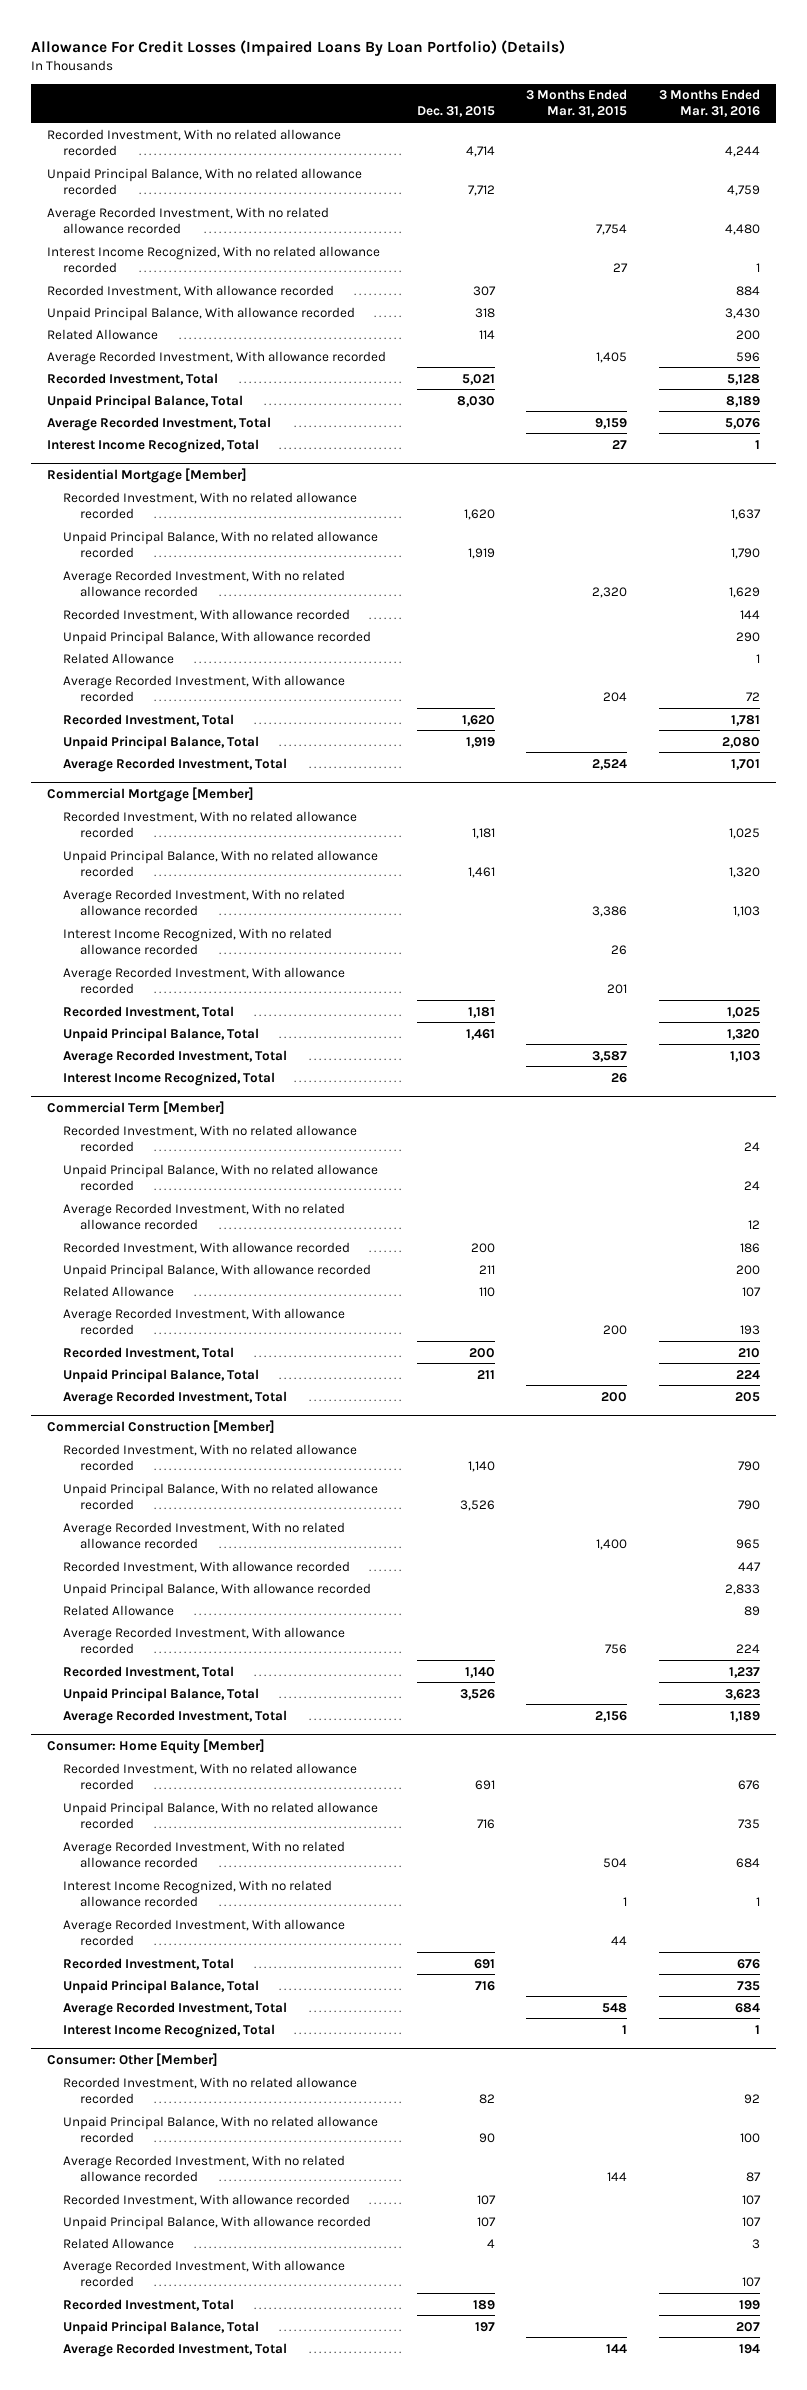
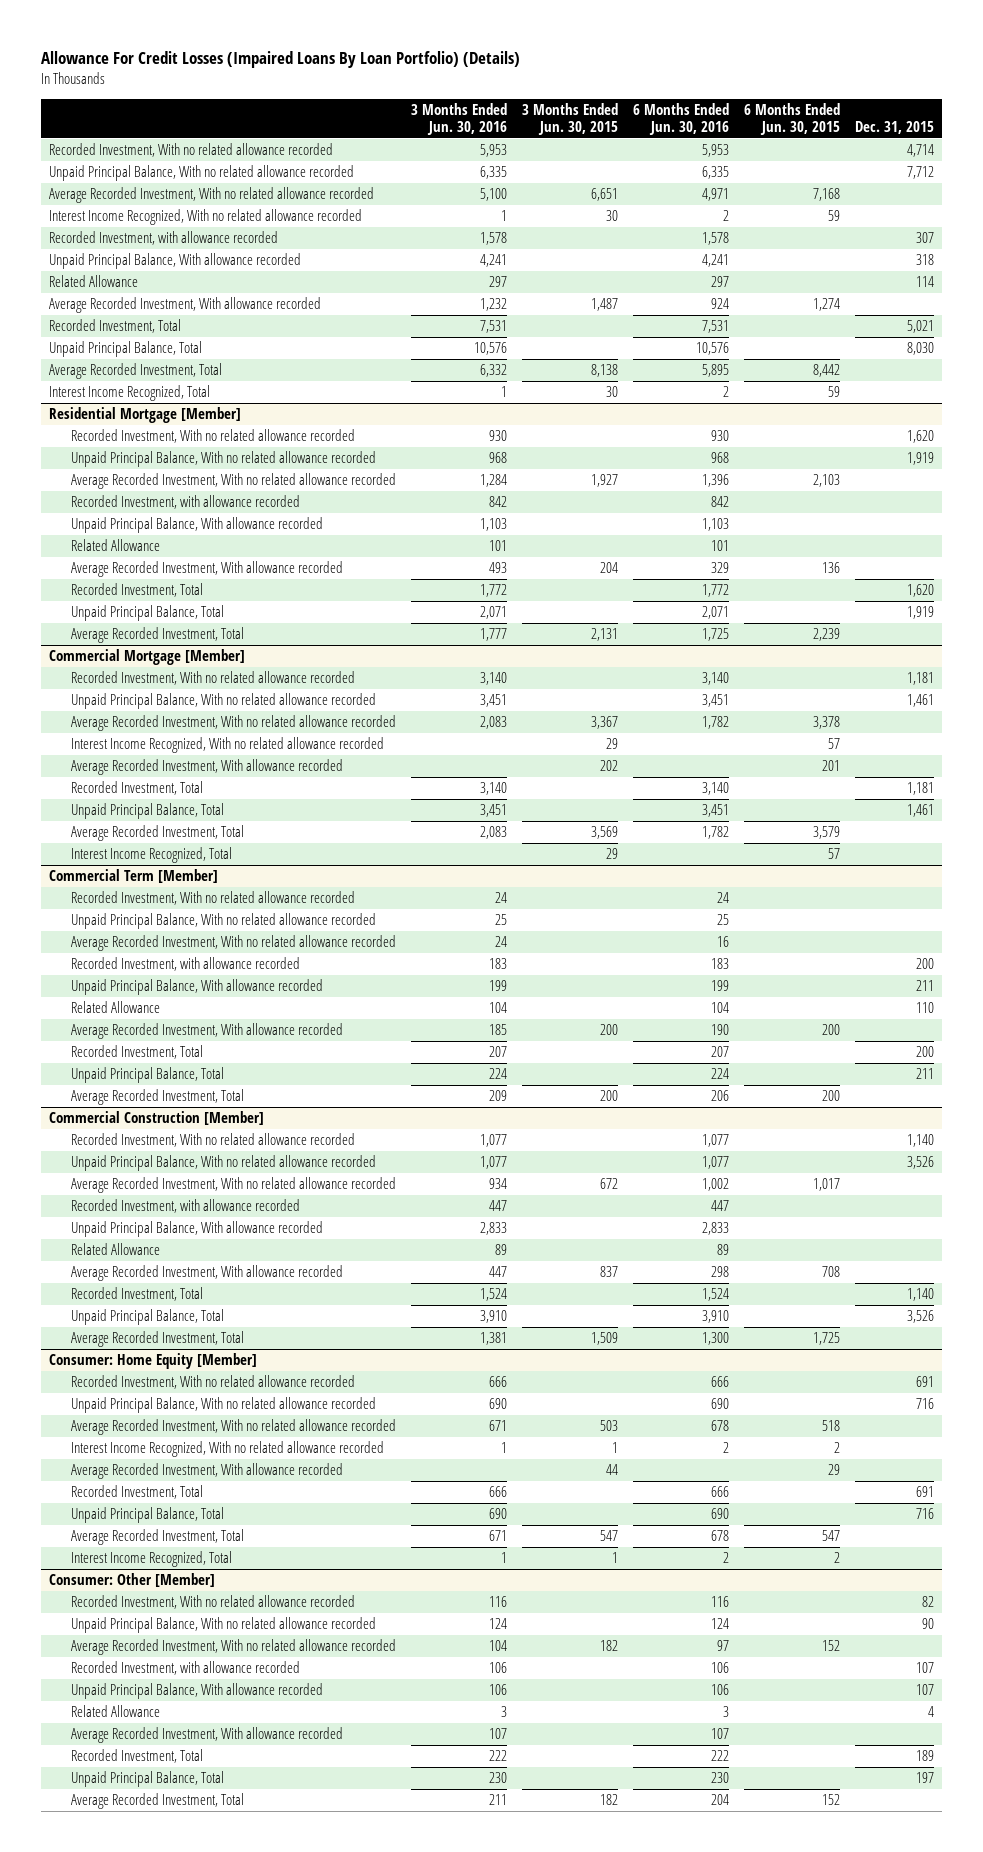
[526,89,628,118] 3 Months Ended Mar. 31, 2015 -> none
[658,89,760,118] 3 Months Ended Mar. 31, 2016 -> none
none -> [411,102,508,136] 3 Months Ended Jun. 30, 2016
none -> [522,102,619,136] 3 Months Ended Jun. 30, 2015
none -> [633,102,730,136] 6 Months Ended Jun. 30, 2016
none -> [744,102,841,136] 6 Months Ended Jun. 30, 2015
[46,284,334,297] Recorded Investment, With allowance recorded -> [48,231,278,246] Recorded Investment, with allowance recorded
[63,608,351,621] Recorded Investment, With allowance recorded -> [71,495,301,510] Recorded Investment, with allowance recorded
[63,1241,351,1254] Recorded Investment, With allowance recorded -> [71,957,301,972] Recorded Investment, with allowance recorded
[63,1560,351,1573] Recorded Investment, With allowance recorded -> [71,1199,301,1214] Recorded Investment, with allowance recorded
[63,2193,351,2206] Recorded Investment, With allowance recorded -> [71,1661,301,1676] Recorded Investment, with allowance recorded

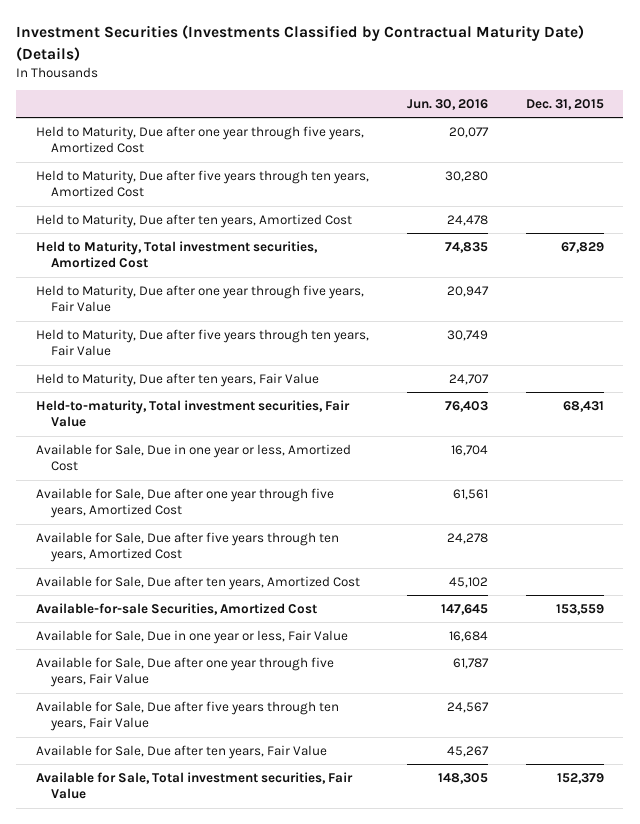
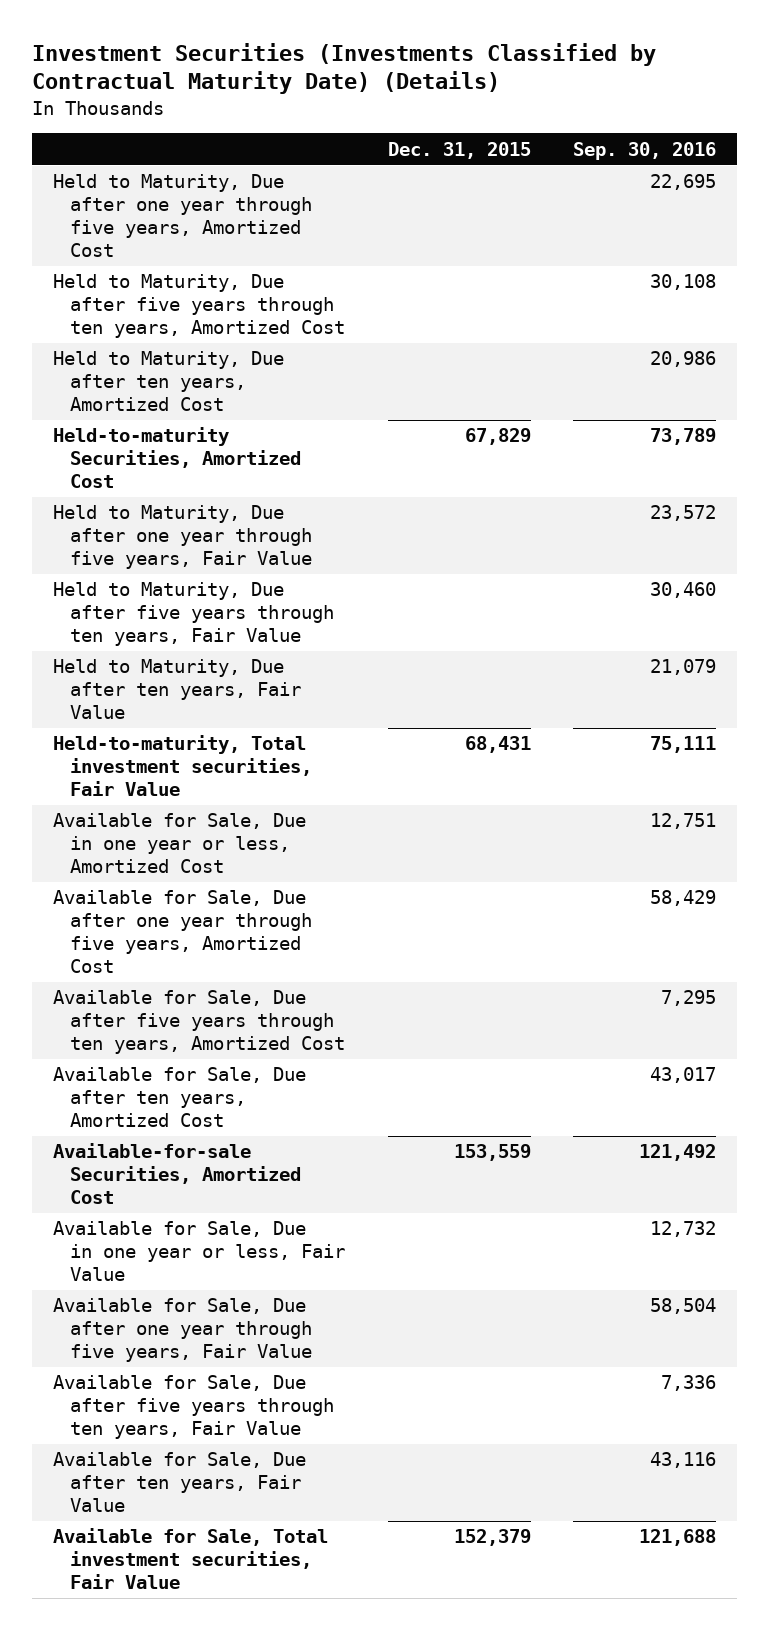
[406,99,488,111] Jun. 30, 2016 -> none
none -> [573,141,717,160] Sep. 30, 2016
[35,240,318,269] Held to Maturity, Total investment securities, Amortized Cost -> [52,427,302,489] Held-to-maturity Securities, Amortized Cost

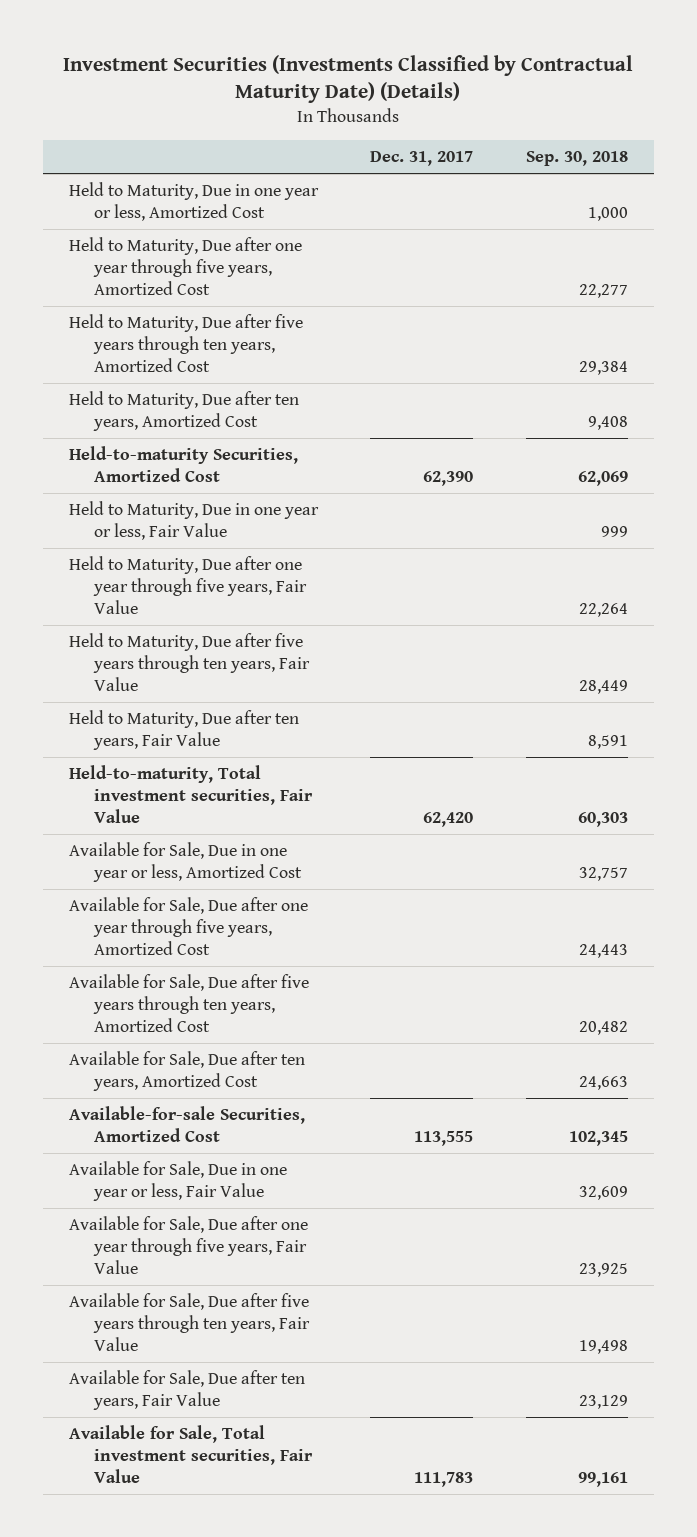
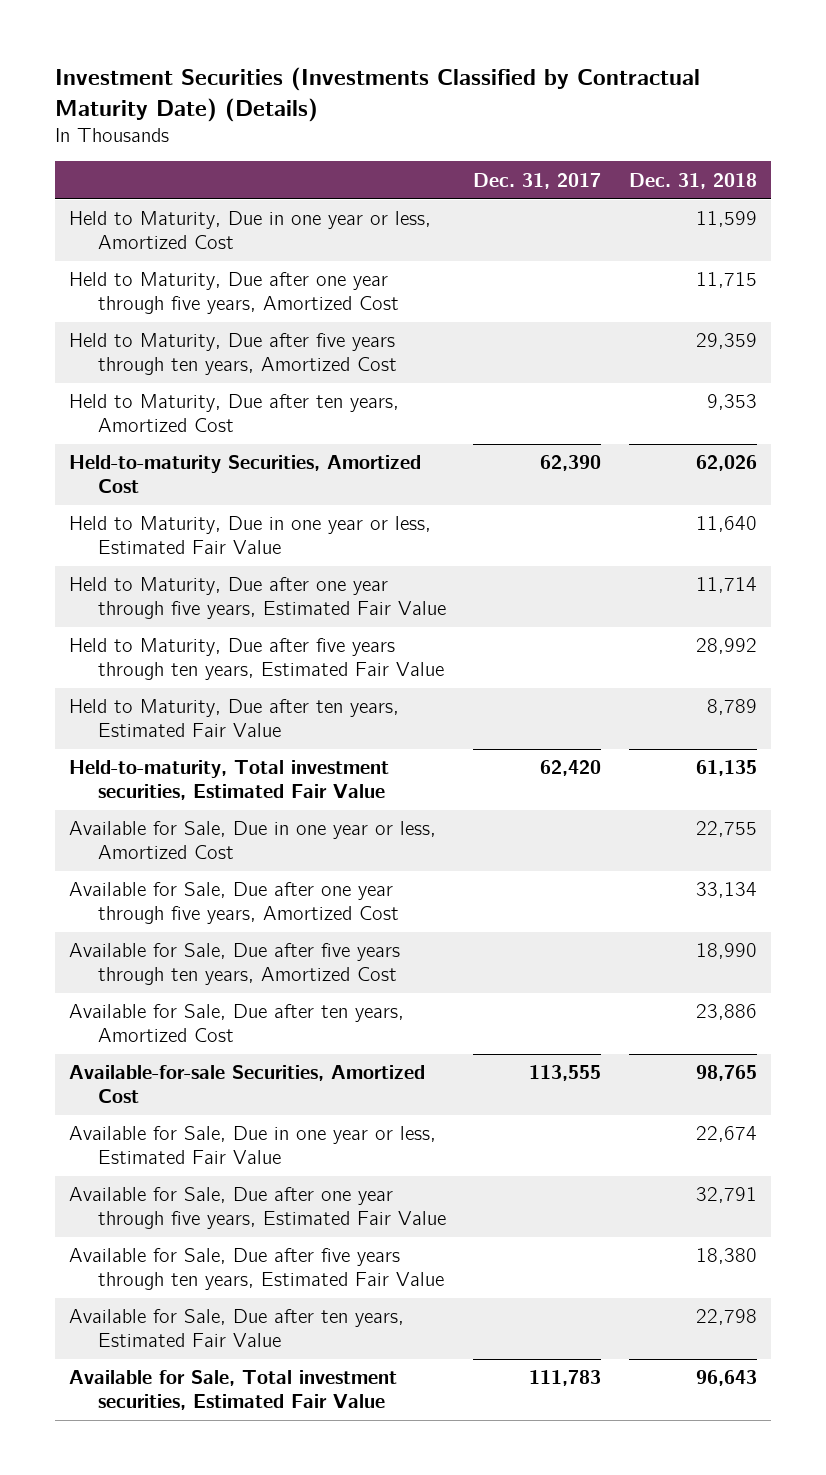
[525,151,628,167] Sep. 30, 2018 -> none
none -> [628,172,757,189] Dec. 31, 2018
[69,501,320,540] Held to Maturity, Due in one year or less, Fair Value -> [69,516,432,555] Held to Maturity, Due in one year or less, Estimated Fair Value
[69,556,308,614] Held to Maturity, Due after one year through five years, Fair Value -> [69,577,447,620] Held to Maturity, Due after one year through five years, Estimated Fair Value
[69,633,311,691] Held to Maturity, Due after five years through ten years, Fair Value -> [69,638,445,681] Held to Maturity, Due after five years through ten years, Estimated Fair Value
[69,710,300,750] Held to Maturity, Due after ten years, Fair Value -> [69,699,400,738] Held to Maturity, Due after ten years, Estimated Fair Value
[69,765,314,823] Held-to-maturity, Total investment securities, Fair Value -> [69,760,390,801] Held-to-maturity, Total investment securities, Estimated Fair Value
[69,1161,288,1201] Available for Sale, Due in one year or less, Fair Value -> [69,1126,437,1165] Available for Sale, Due in one year or less, Estimated Fair Value
[69,1216,309,1274] Available for Sale, Due after one year through five years, Fair Value -> [69,1187,447,1230] Available for Sale, Due after one year through five years, Estimated Fair Value
[69,1293,311,1351] Available for Sale, Due after five years through ten years, Fair Value -> [69,1248,445,1291] Available for Sale, Due after five years through ten years, Estimated Fair Value
[69,1370,306,1410] Available for Sale, Due after ten years, Fair Value -> [69,1309,405,1348] Available for Sale, Due after ten years, Estimated Fair Value
[69,1425,314,1483] Available for Sale, Total investment securities, Fair Value -> [69,1370,398,1411] Available for Sale, Total investment securities, Estimated Fair Value

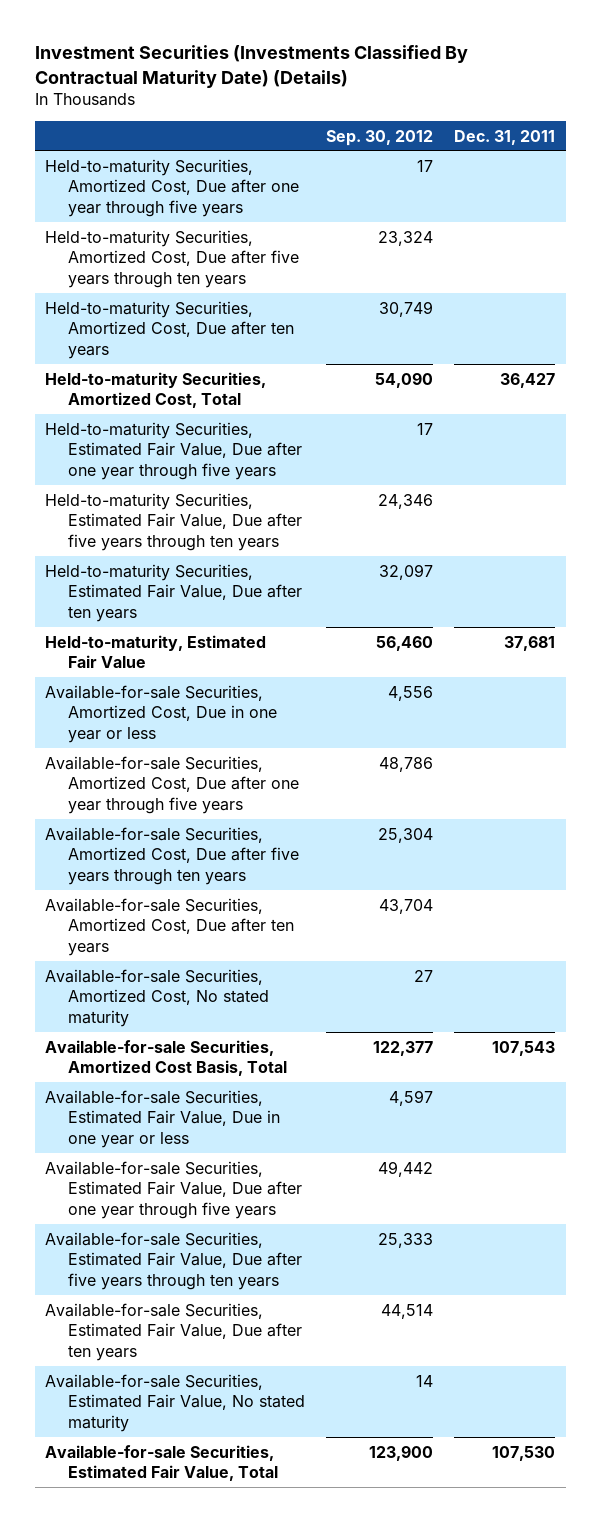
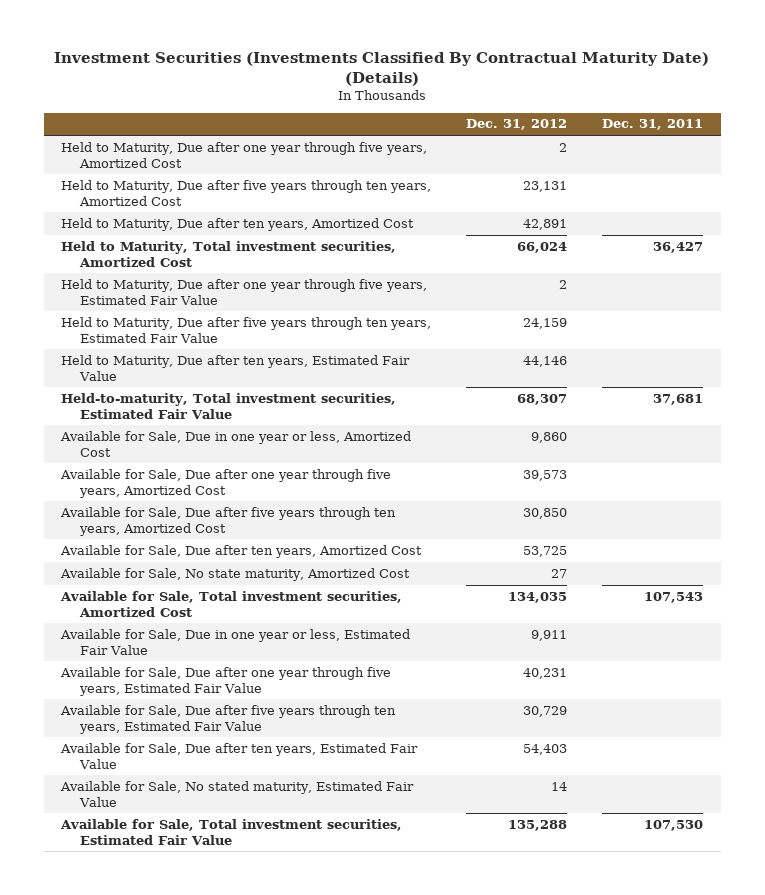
[326,129,434,146] Sep. 30, 2012 -> none
none -> [466,119,568,131] Dec. 31, 2012
[44,158,300,217] Held-to-maturity Securities, Amortized Cost, Due after one year through five years -> [61,141,428,168] Held to Maturity, Due after one year through five years, Amortized Cost
[44,229,300,288] Held-to-maturity Securities, Amortized Cost, Due after five years through ten years -> [61,179,432,206] Held to Maturity, Due after five years through ten years, Amortized Cost
[44,300,295,359] Held-to-maturity Securities, Amortized Cost, Due after ten years -> [61,217,415,231] Held to Maturity, Due after ten years, Amortized Cost
[44,371,266,409] Held-to-maturity Securities, Amortized Cost, Total -> [61,240,397,267] Held to Maturity, Total investment securities, Amortized Cost
[44,421,303,480] Held-to-maturity Securities, Estimated Fair Value, Due after one year through five years -> [61,278,428,305] Held to Maturity, Due after one year through five years, Estimated Fair Value
[44,492,303,551] Held-to-maturity Securities, Estimated Fair Value, Due after five years through ten years -> [61,316,432,343] Held to Maturity, Due after five years through ten years, Estimated Fair Value
[44,563,303,622] Held-to-maturity Securities, Estimated Fair Value, Due after ten years -> [61,354,411,381] Held to Maturity, Due after ten years, Estimated Fair Value
[44,634,266,669] Held-to-maturity, Estimated Fair Value -> [61,392,397,419] Held-to-maturity, Total investment securities, Estimated Fair Value
[44,684,278,743] Available-for-sale Securities, Amortized Cost, Due in one year or less -> [60,430,412,457] Available for Sale, Due in one year or less, Amortized Cost
[44,755,300,814] Available-for-sale Securities, Amortized Cost, Due after one year through five years -> [60,468,392,498] Available for Sale, Due after one year through five years, Amortized Cost
[44,826,300,885] Available-for-sale Securities, Amortized Cost, Due after five years through ten years -> [60,506,397,536] Available for Sale, Due after five years through ten years, Amortized Cost
[44,897,295,956] Available-for-sale Securities, Amortized Cost, Due after ten years -> [60,544,423,558] Available for Sale, Due after ten years, Amortized Cost
[44,968,270,1027] Available-for-sale Securities, Amortized Cost, No stated maturity -> [60,567,411,581] Available for Sale, No state maturity, Amortized Cost
[44,1039,288,1077] Available-for-sale Securities, Amortized Cost Basis, Total -> [60,590,403,617] Available for Sale, Total investment securities, Amortized Cost
[44,1089,281,1148] Available-for-sale Securities, Estimated Fair Value, Due in one year or less -> [60,628,411,655] Available for Sale, Due in one year or less, Estimated Fair Value
[44,1160,303,1219] Available-for-sale Securities, Estimated Fair Value, Due after one year through five years -> [60,666,392,696] Available for Sale, Due after one year through five years, Estimated Fair Value
[44,1231,303,1290] Available-for-sale Securities, Estimated Fair Value, Due after five years through ten years -> [60,704,397,734] Available for Sale, Due after five years through ten years, Estimated Fair Value
[44,1302,303,1361] Available-for-sale Securities, Estimated Fair Value, Due after ten years -> [60,742,419,769] Available for Sale, Due after ten years, Estimated Fair Value
[44,1373,306,1432] Available-for-sale Securities, Estimated Fair Value, No stated maturity -> [60,780,415,807] Available for Sale, No stated maturity, Estimated Fair Value
[44,1444,279,1482] Available-for-sale Securities, Estimated Fair Value, Total -> [60,818,403,845] Available for Sale, Total investment securities, Estimated Fair Value

